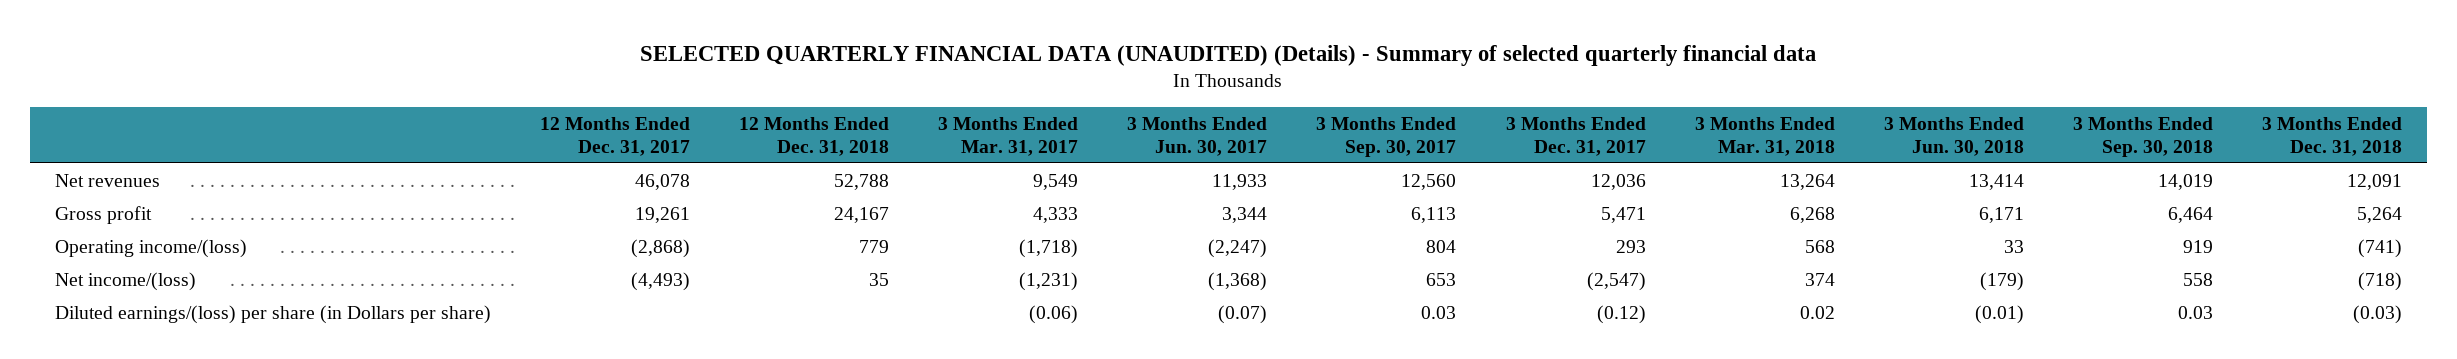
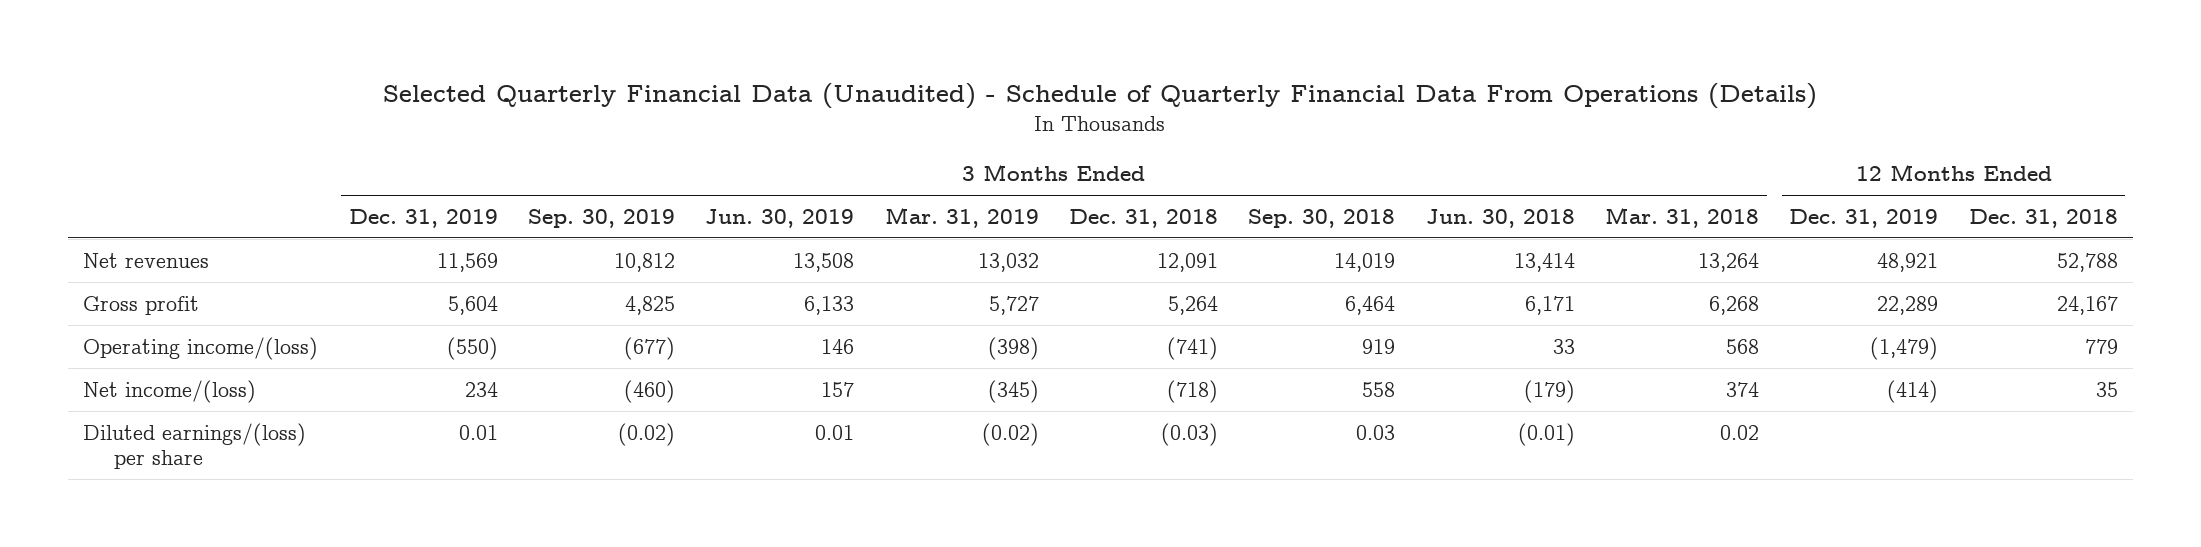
[640,44,1817,66] SELECTED QUARTERLY FINANCIAL DATA (UNAUDITED) (Details) - Summary of selected quarterly financial data -> [383,82,1818,109] Selected Quarterly Financial Data (Unaudited) - Schedule of Quarterly Financial Data From Operations (Details)
[539,116,690,156] 12 Months Ended Dec. 31, 2017 -> none
[938,116,1079,156] 3 Months Ended Mar. 31, 2017 -> none
[1127,116,1268,156] 3 Months Ended Jun. 30, 2017 -> none
[1316,116,1457,157] 3 Months Ended Sep. 30, 2017 -> none
[1505,116,1646,156] 3 Months Ended Dec. 31, 2017 -> none
none -> [348,209,498,229] Dec. 31, 2019
none -> [527,209,675,229] Sep. 30, 2019
none -> [705,209,855,229] Jun. 30, 2019
none -> [884,207,1039,229] Mar. 31, 2019
none -> [1789,209,1939,229] Dec. 31, 2019
[54,304,491,324] Diluted earnings/(loss) per share (in Dollars per share) -> [83,422,307,470] Diluted earnings/(loss) per share

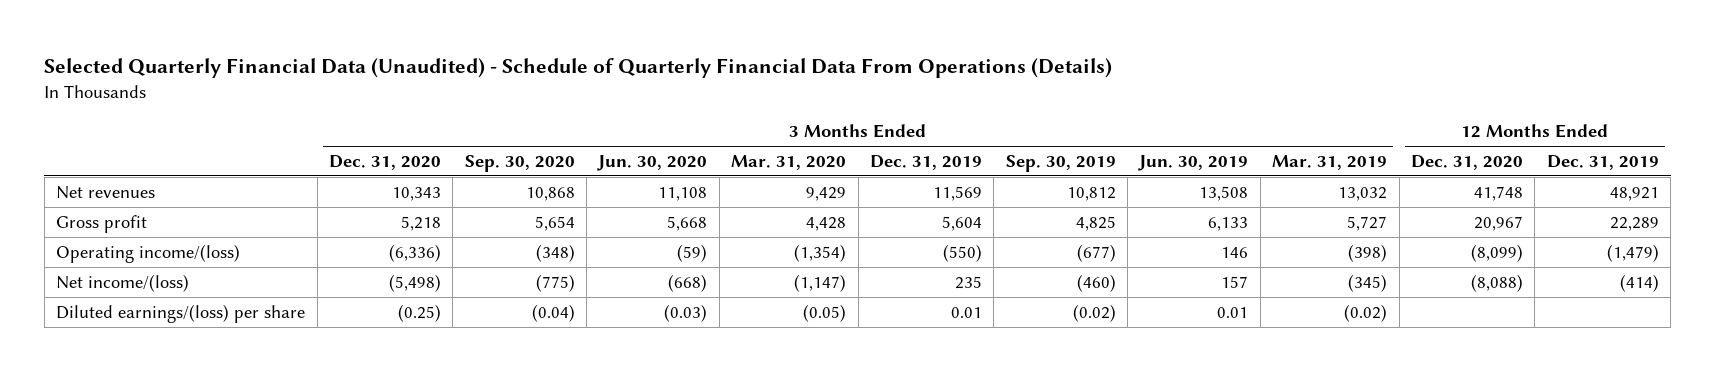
[1068,209,1218,229] Dec. 31, 2018 -> none
[1248,209,1396,229] Sep. 30, 2018 -> none
[1425,209,1575,229] Jun. 30, 2018 -> none
[1605,207,1760,229] Mar. 31, 2018 -> none
[1968,209,2118,229] Dec. 31, 2018 -> none
none -> [328,155,441,171] Dec. 31, 2020
none -> [464,155,575,173] Sep. 30, 2020
none -> [597,155,708,172] Jun. 30, 2020
none -> [731,155,847,171] Mar. 31, 2020
none -> [1410,155,1523,171] Dec. 31, 2020
[464,381,498,397] 234 -> [954,275,982,289] 235

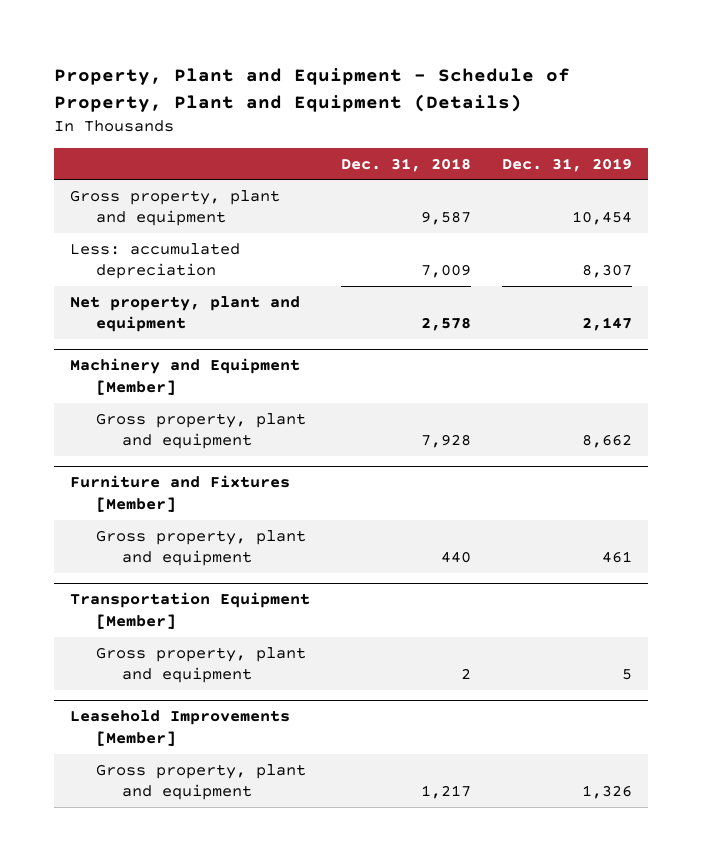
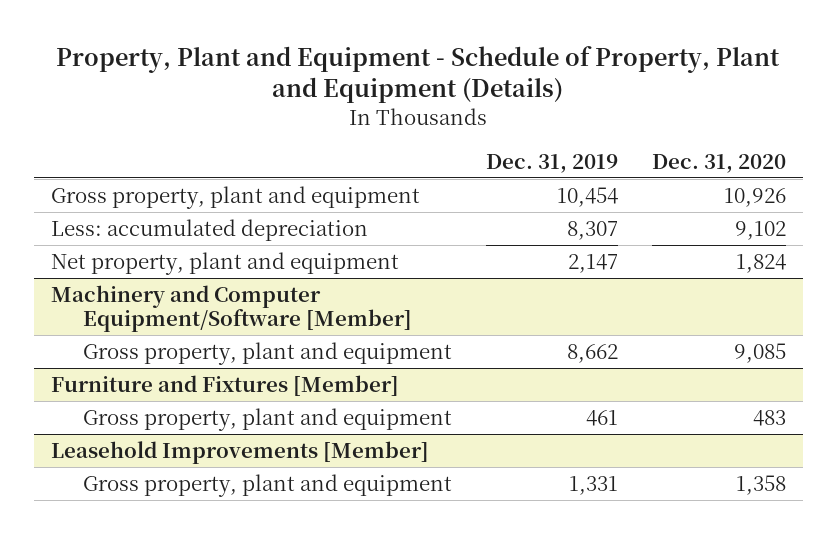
[340,157,471,172] Dec. 31, 2018 -> none
none -> [651,154,786,174] Dec. 31, 2020
[69,358,300,396] Machinery and Equipment [Member] -> [50,284,413,333] Machinery and Computer Equipment/Software [Member]
[69,592,310,630] Transportation Equipment [Member] -> none
[95,646,306,684] Gross property, plant and equipment -> none
[582,785,633,800] 1,326 -> [569,475,619,495] 1,331

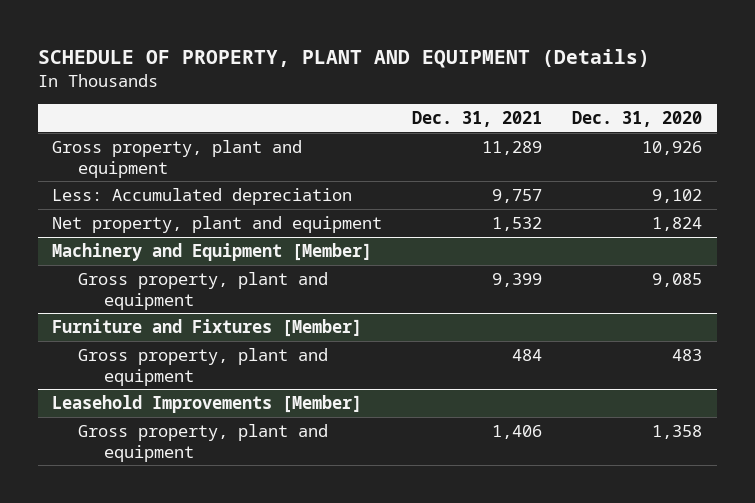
[56,45,781,104] Property, Plant and Equipment - Schedule of Property, Plant and Equipment (Details) -> [37,48,650,68] SCHEDULE OF PROPERTY, PLANT AND EQUIPMENT (Details)
[486,154,619,174] Dec. 31, 2019 -> none
none -> [412,111,543,128] Dec. 31, 2021
[50,218,368,241] Less: accumulated depreciation -> [52,187,353,205] Less: Accumulated depreciation
[50,284,413,333] Machinery and Computer Equipment/Software [Member] -> [52,242,373,261] Machinery and Equipment [Member]

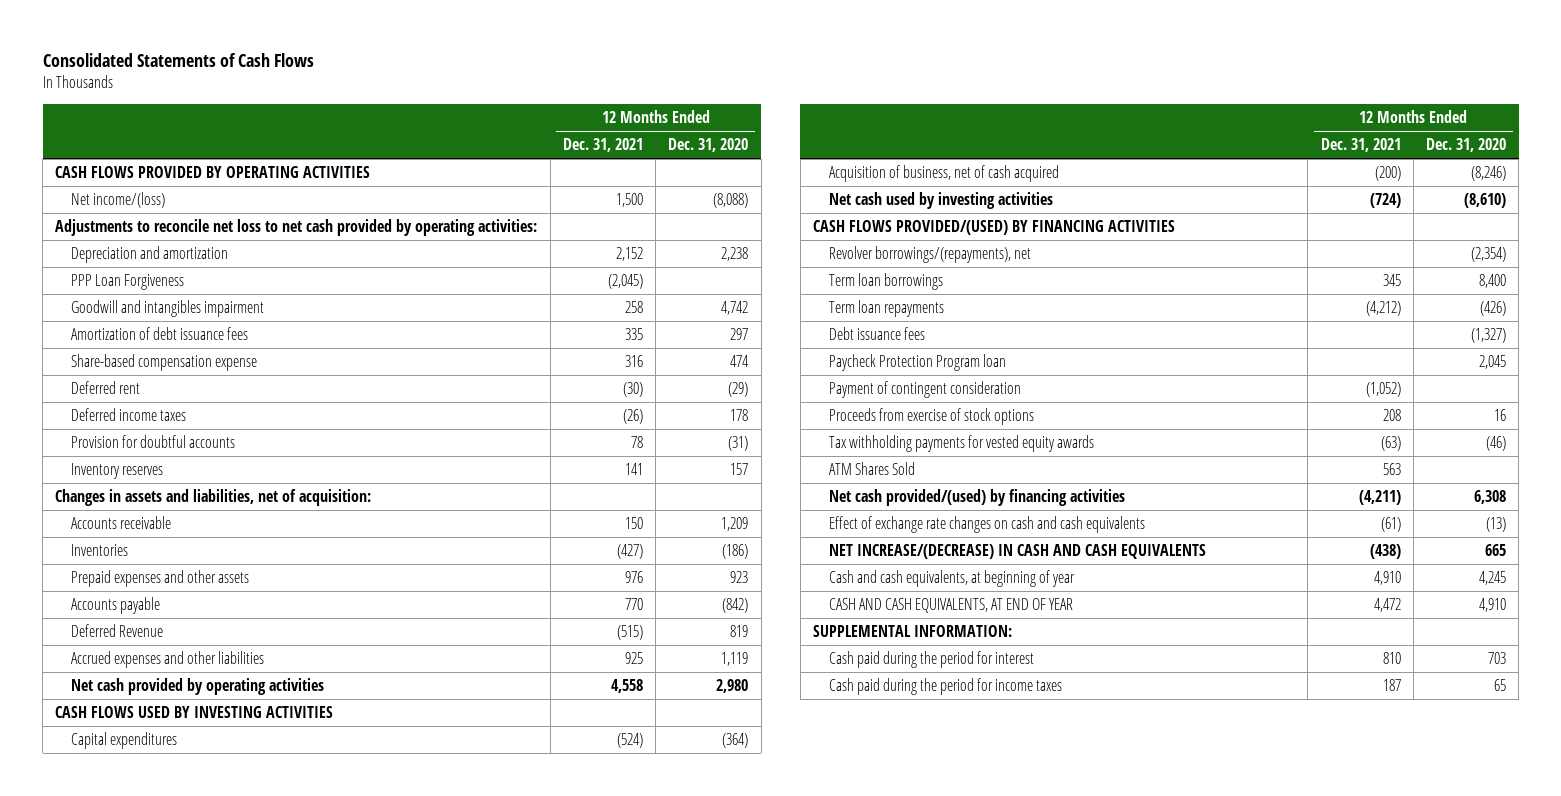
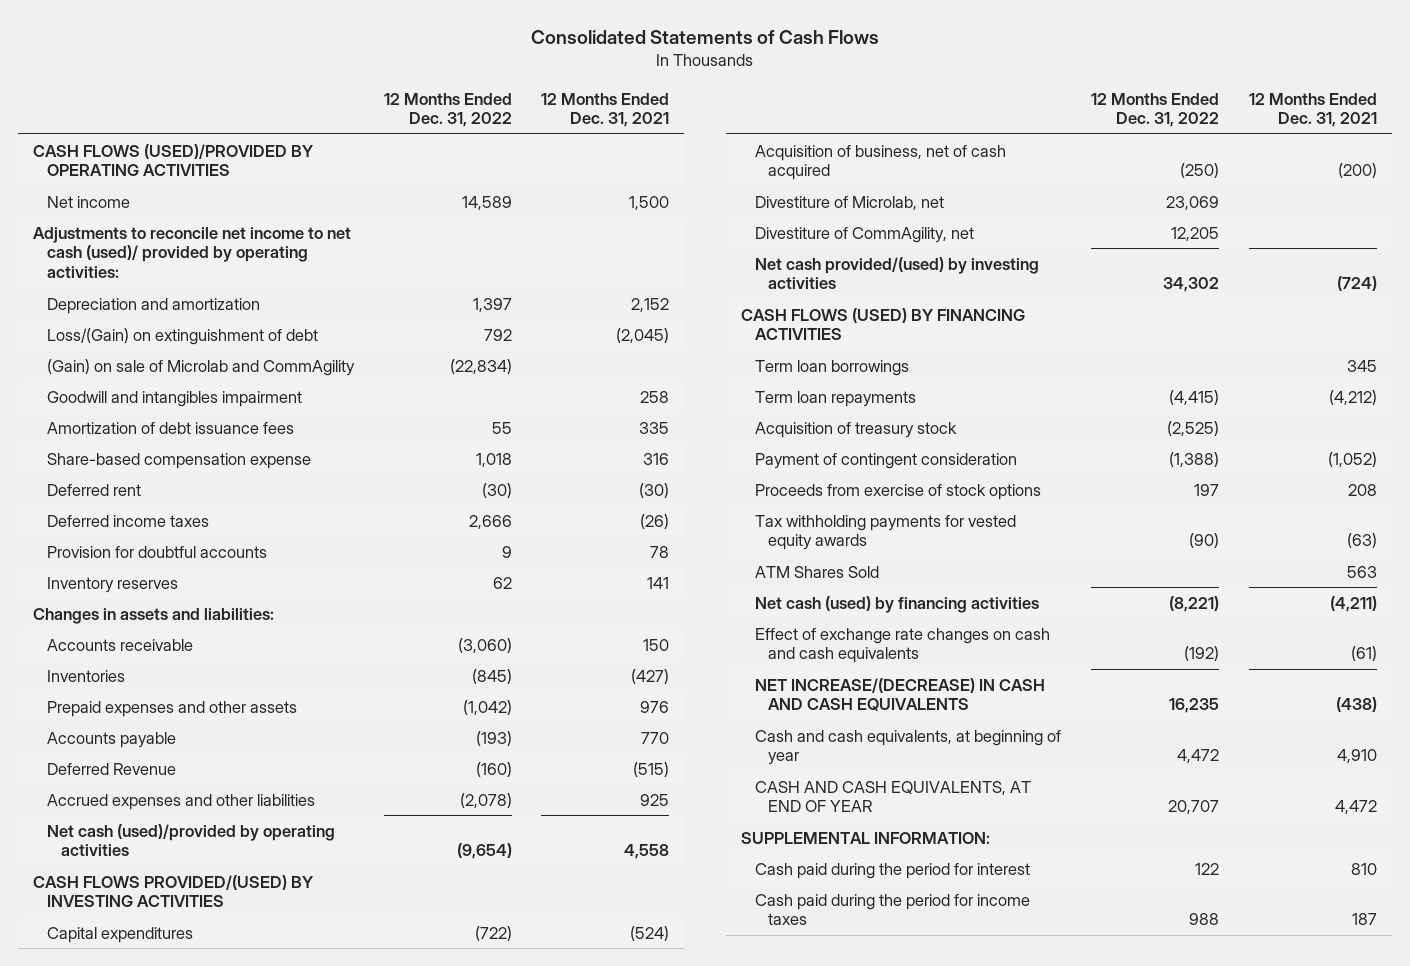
[668,138,749,153] Dec. 31, 2020 -> none
none -> [383,92,512,128] 12 Months Ended Dec. 31, 2022
[55,166,371,179] CASH FLOWS PROVIDED BY OPERATING ACTIVITIES -> [33,143,315,177] CASH FLOWS (USED)/PROVIDED BY OPERATING ACTIVITIES
[70,192,165,209] Net income/(loss) -> [46,195,130,208] Net income
[55,219,538,237] Adjustments to reconcile net loss to net cash provided by operating activities: -> [33,226,352,279] Adjustments to reconcile net income to net cash (used)/ provided by operating activities:
[70,274,184,291] PPP Loan Forgiveness -> [46,327,318,345] Loss/(Gain) on extinguishment of debt
none -> [46,358,355,376] (Gain) on sale of Microlab and CommAgility
[55,489,372,507] Changes in assets and liabilities, net of acquisition: -> [33,607,275,624] Changes in assets and liabilities:
[70,678,324,696] Net cash provided by operating activities -> [46,823,335,857] Net cash (used)/provided by operating activities
[55,706,334,719] CASH FLOWS USED BY INVESTING ACTIVITIES -> [33,874,315,908] CASH FLOWS PROVIDED/(USED) BY INVESTING ACTIVITIES
[828,246,1031,264] Revolver borrowings/(repayments), net -> none
none -> [754,195,944,210] Divestiture of Microlab, net
none -> [754,226,974,243] Divestiture of CommAgility, net
[828,192,1053,210] Net cash used by investing activities -> [754,256,1039,290] Net cash provided/(used) by investing activities
[813,220,1176,236] CASH FLOWS PROVIDED/(USED) BY FINANCING ACTIVITIES -> [740,307,1025,341] CASH FLOWS (USED) BY FINANCING ACTIVITIES
[828,327,925,341] Debt issuance fees -> none
[828,354,1006,372] Paycheck Protection Program loan -> none
none -> [754,421,957,438] Acquisition of treasury stock
[828,489,1125,507] Net cash provided/(used) by financing activities -> [754,595,1039,613] Net cash (used) by financing activities

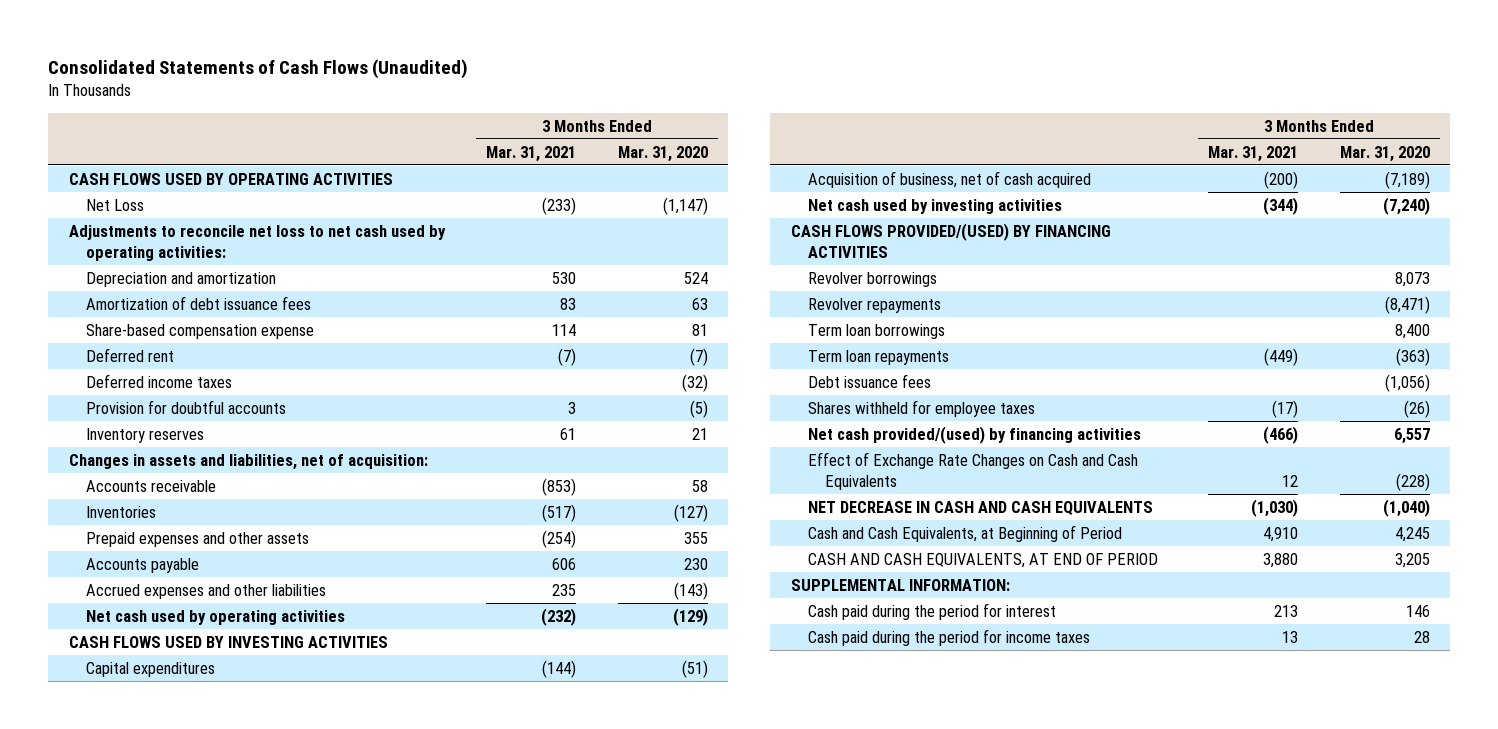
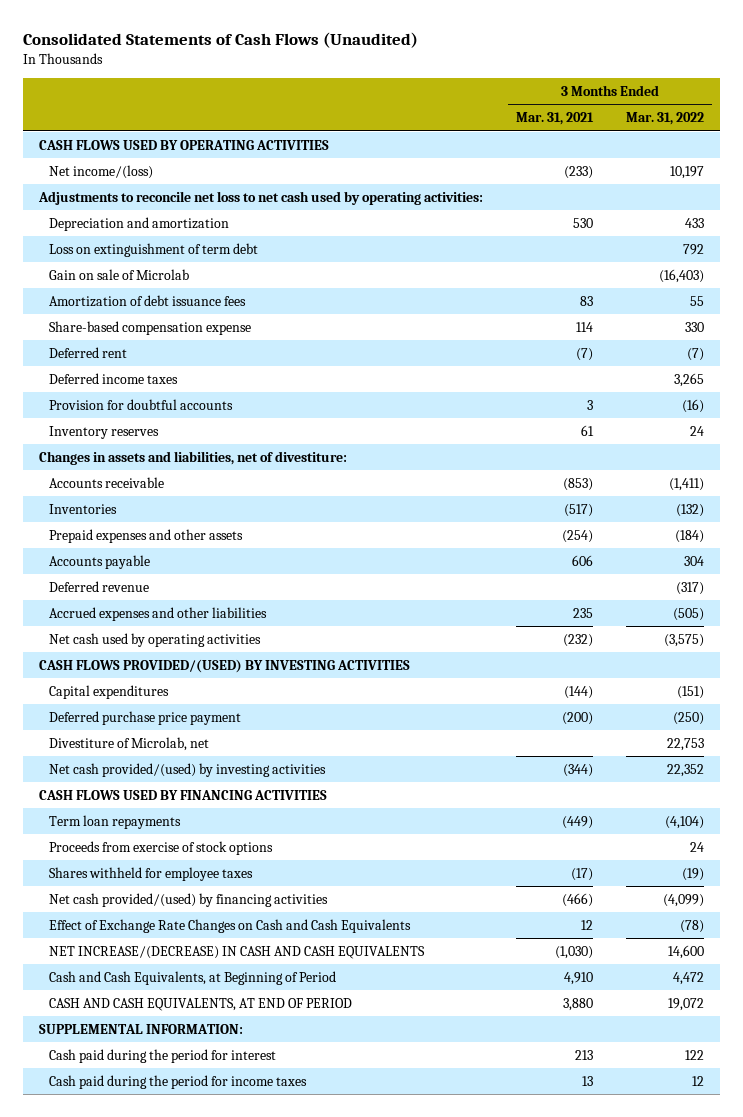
[617,145,708,162] Mar. 31, 2020 -> none
none -> [625,112,704,126] Mar. 31, 2022
[85,198,144,211] Net Loss -> [49,165,154,180] Net income/(loss)
none -> [49,243,259,258] Loss on extinguishment of term debt
none -> [49,269,190,281] Gain on sale of Microlab
[68,453,428,470] Changes in assets and liabilities, net of acquisition: -> [38,451,347,466] Changes in assets and liabilities, net of divestiture:
none -> [49,581,150,593] Deferred revenue
[68,635,388,648] CASH FLOWS USED BY INVESTING ACTIVITIES -> [38,659,410,674] CASH FLOWS PROVIDED/(USED) BY INVESTING ACTIVITIES
[807,170,1091,188] Acquisition of business, net of cash acquired -> none
[807,271,937,287] Revolver borrowings -> none
[807,297,941,313] Revolver repayments -> none
[807,323,945,339] Term loan borrowings -> none
none -> [49,711,242,726] Deferred purchase price payment
none -> [49,737,210,752] Divestiture of Microlab, net
[807,198,1062,214] Net cash used by investing activities -> [49,763,327,778] Net cash provided/(used) by investing activities
[790,222,1111,258] CASH FLOWS PROVIDED/(USED) BY FINANCING ACTIVITIES -> [38,790,327,801] CASH FLOWS USED BY FINANCING ACTIVITIES
[807,373,931,388] Debt issuance fees -> none
none -> [49,841,274,856] Proceeds from exercise of stock options
[807,500,1153,515] NET DECREASE IN CASH AND CASH EQUIVALENTS -> [49,946,426,960] NET INCREASE/(DECREASE) IN CASH AND CASH EQUIVALENTS

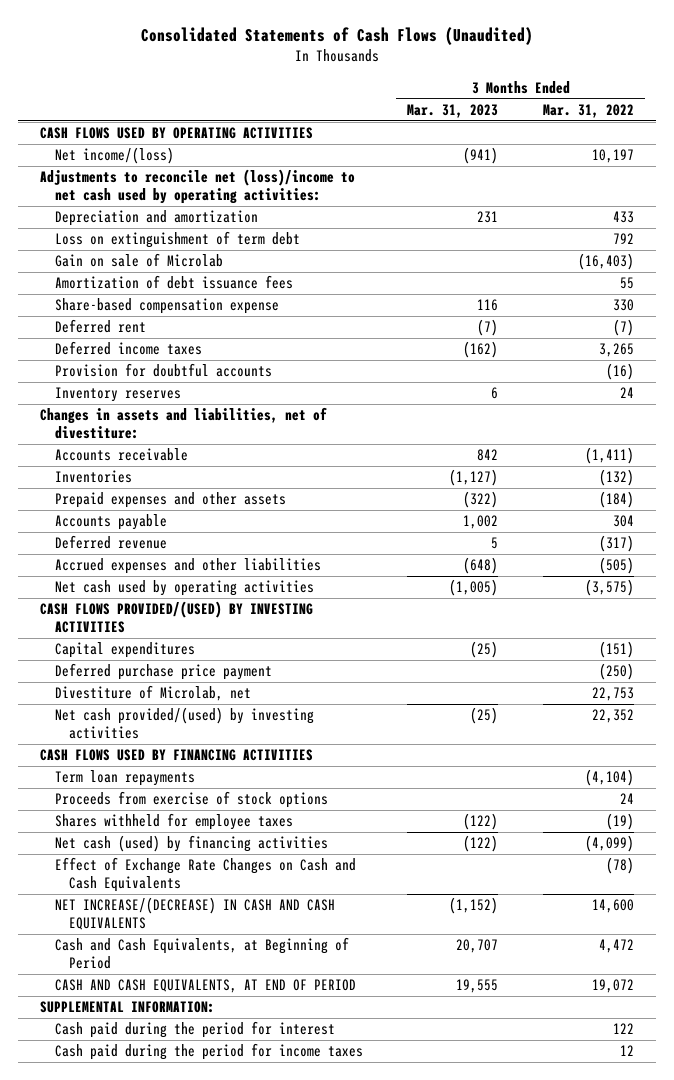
[515,112,594,126] Mar. 31, 2021 -> none
none -> [407,104,499,119] Mar. 31, 2023
[37,191,483,206] Adjustments to reconcile net loss to net cash used by operating activities: -> [40,169,356,205] Adjustments to reconcile net (loss)/income to net cash used by operating activities:
[49,893,329,908] Net cash provided/(used) by financing activities -> [54,835,328,853] Net cash (used) by financing activities

